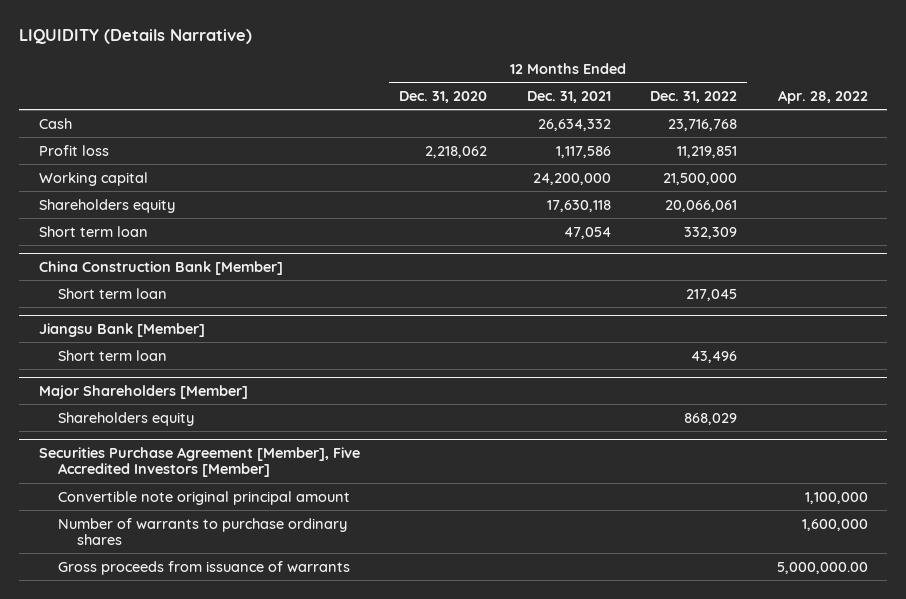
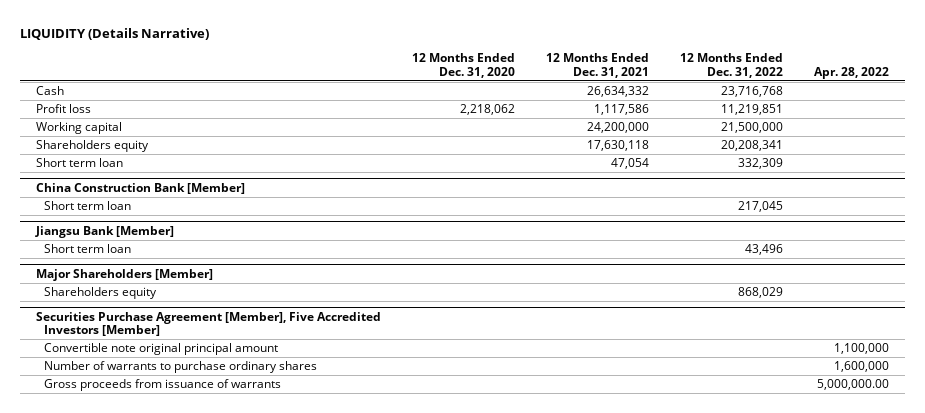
[665,199,738,212] 20,066,061 -> [721,140,784,152] 20,208,341

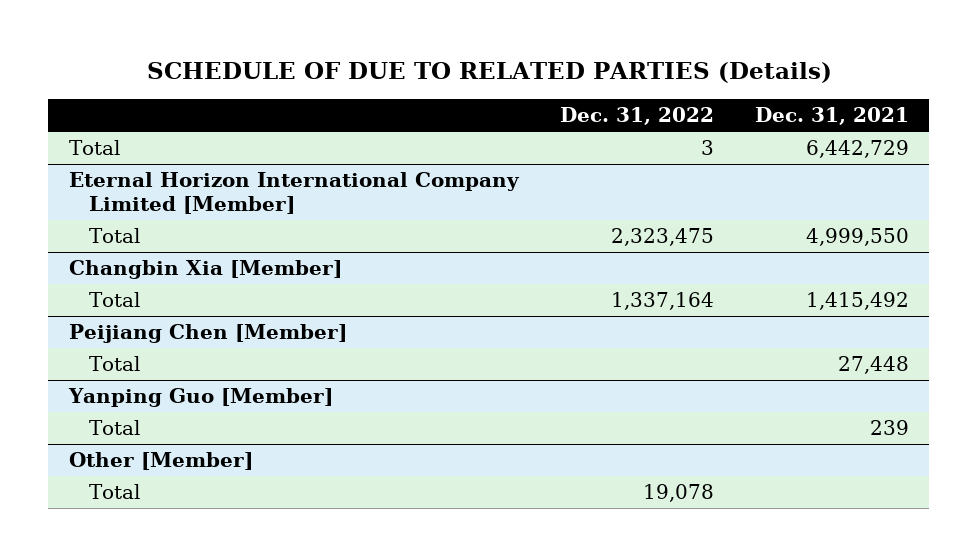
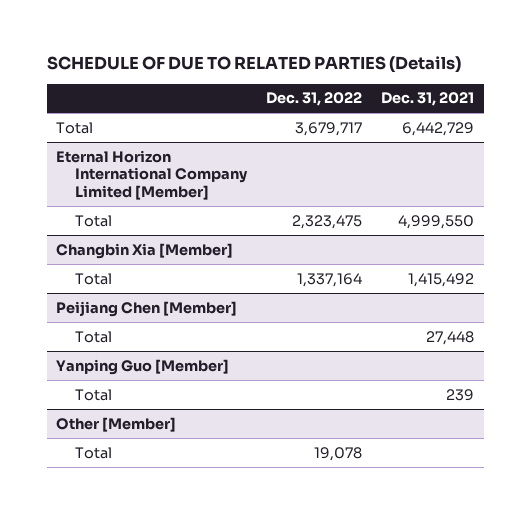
[700,140,714,156] 3 -> [295,121,363,136] 3,679,717

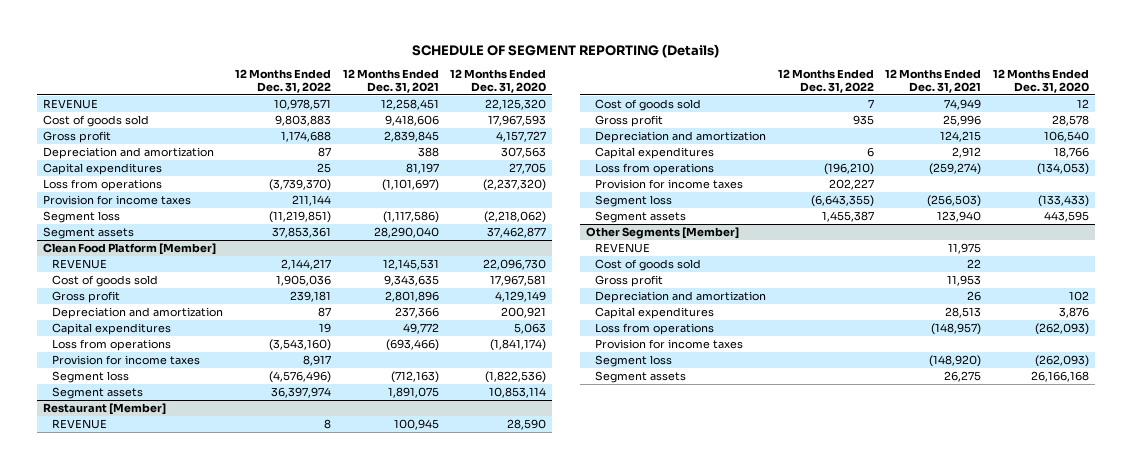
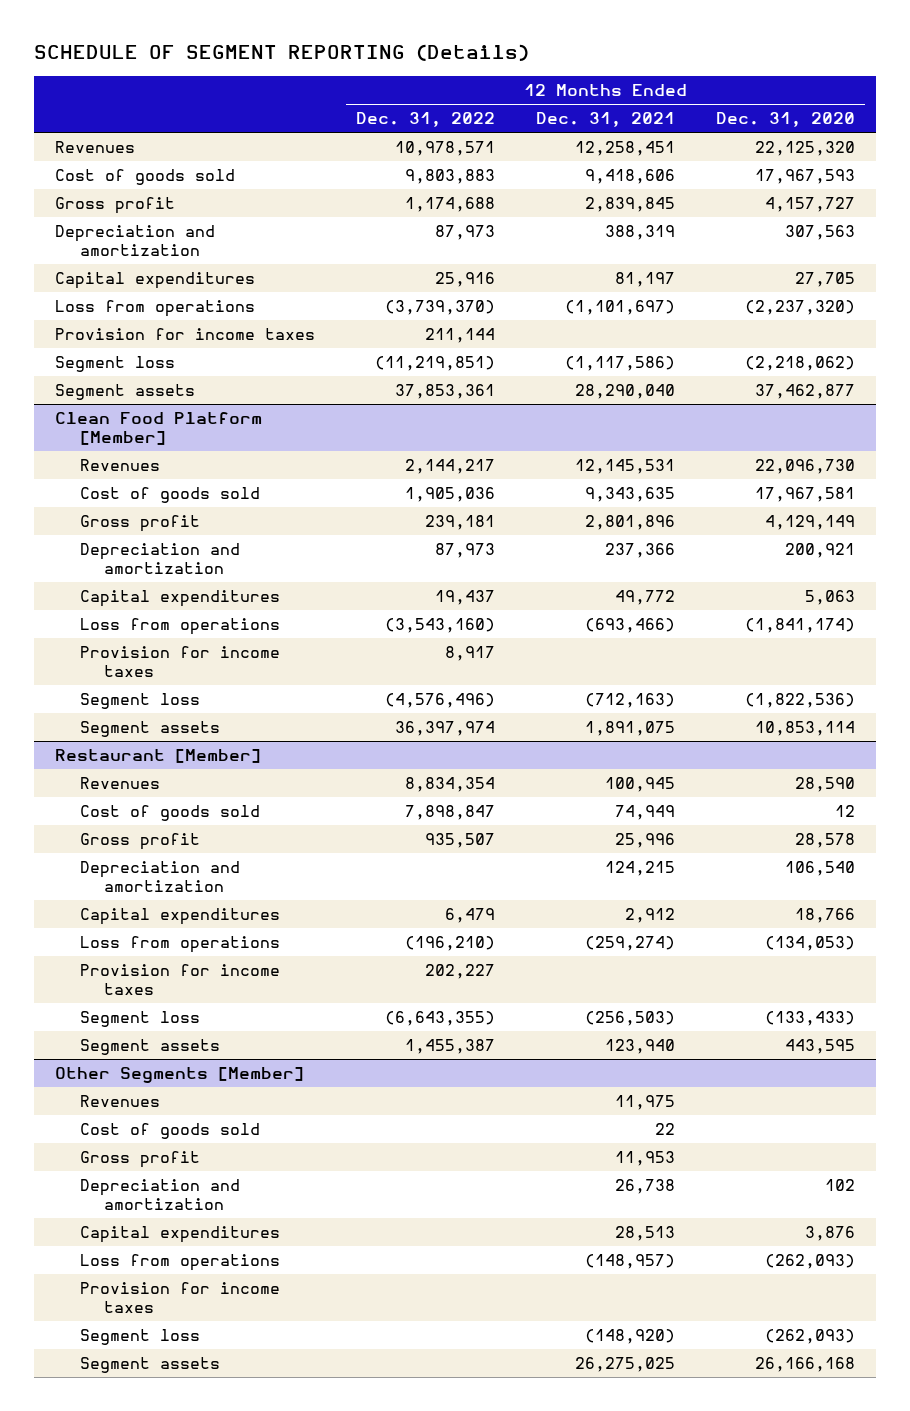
[43,99,99,110] REVENUE -> [54,141,135,154] Revenues
[318,147,332,158] 87 -> [434,225,495,241] 87,973
[417,147,439,158] 388 -> [605,225,676,241] 388,319
[317,163,332,174] 25 -> [434,272,495,288] 25,916
[52,259,108,270] REVENUE -> [79,459,160,472] Revenues
[318,307,332,318] 87 -> [434,543,495,559] 87,973
[319,323,332,334] 19 -> [434,590,495,606] 19,437
[52,419,108,430] REVENUE -> none
none -> [79,777,160,790] Revenues
[867,99,874,109] 7 -> [404,805,495,821] 7,898,847
[852,115,874,126] 935 -> [424,833,495,849] 935,507
[866,147,874,158] 6 -> [444,908,495,924] 6,479
[594,243,650,254] REVENUE -> [79,1095,160,1108] Revenues
[967,291,982,302] 26 -> [615,1179,676,1195] 26,738
[944,371,982,383] 26,275 -> [575,1357,676,1373] 26,275,025

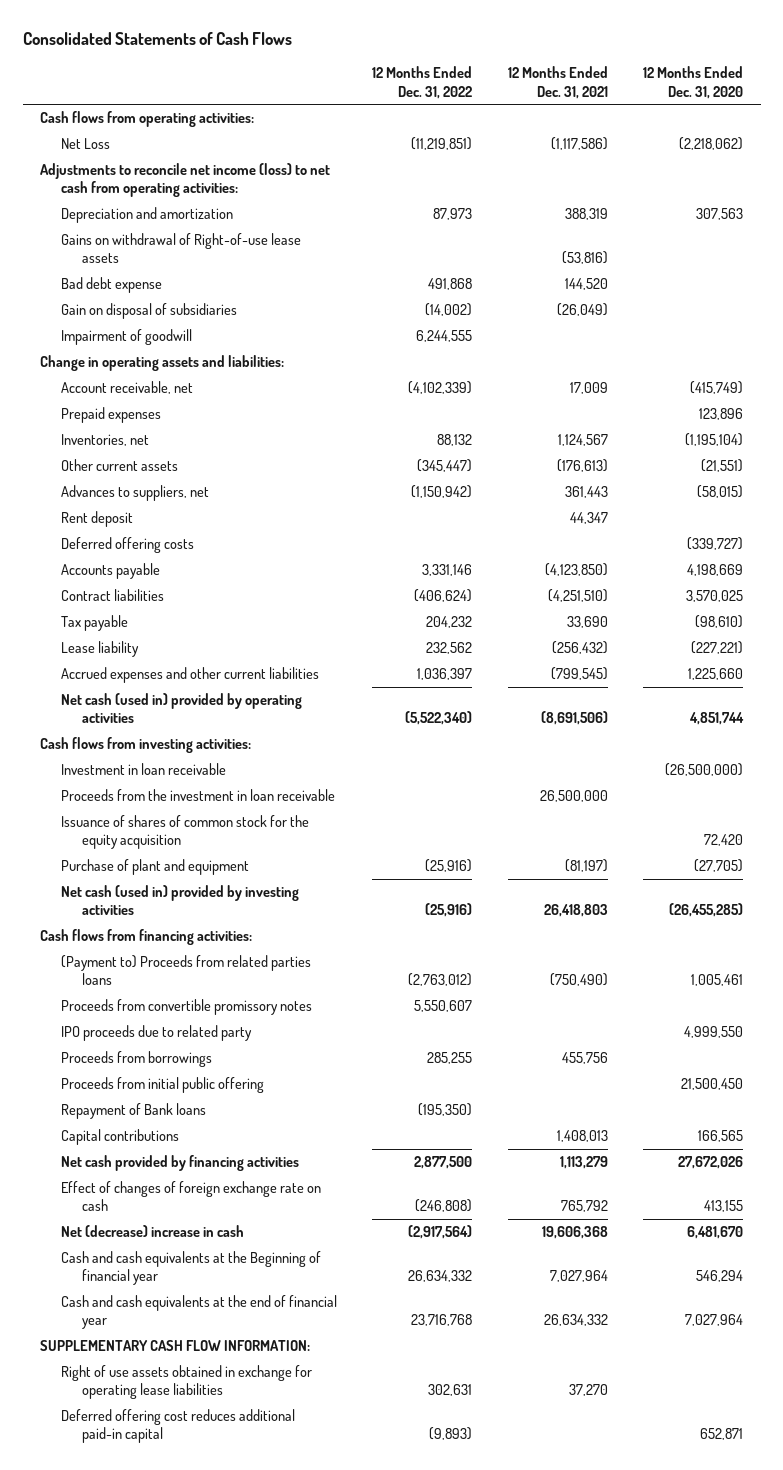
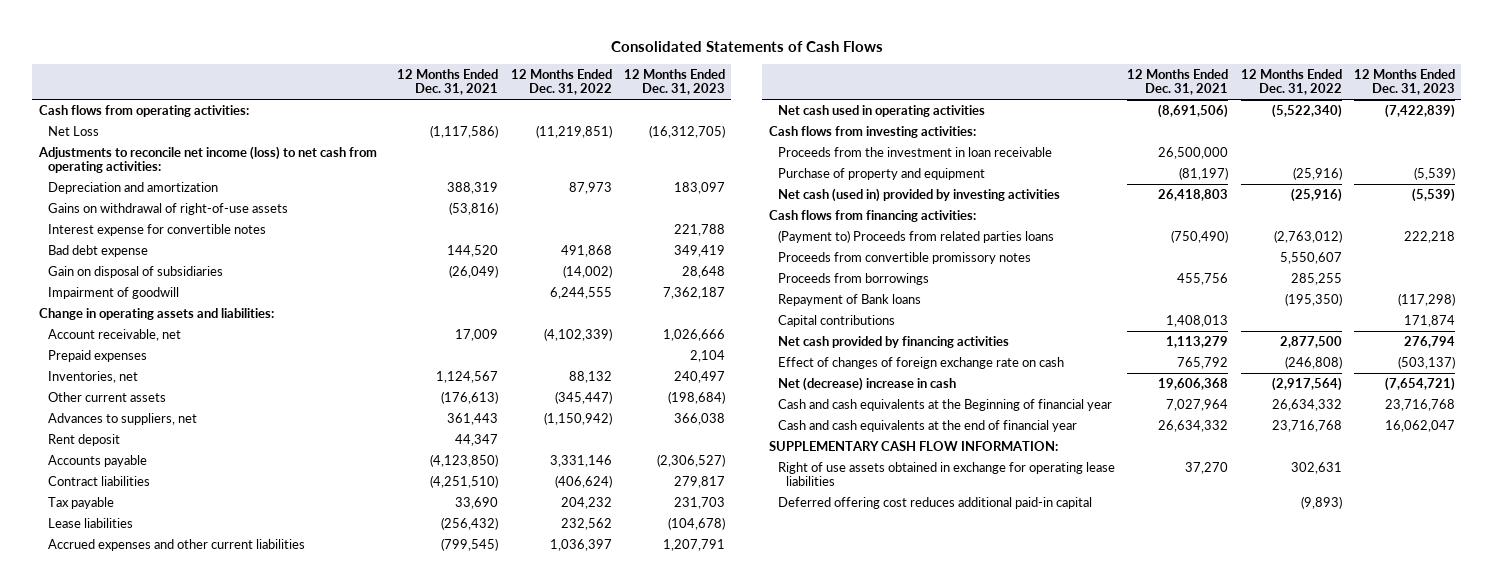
[642,66,743,99] 12 Months Ended Dec. 31, 2020 -> none
none -> [624,68,726,96] 12 Months Ended Dec. 31, 2023
[61,233,302,264] Gains on withdrawal of Right-of-use lease assets -> [47,202,288,215] Gains on withdrawal of right-of-use assets
none -> [47,223,266,236] Interest expense for convertible notes
[61,537,195,554] Deferred offering costs -> none
[61,641,140,658] Lease liability -> [47,517,133,528] Lease liabilities
[61,693,303,724] Net cash (used in) provided by operating activities -> [777,104,985,117] Net cash used in operating activities
[61,763,227,776] Investment in loan receivable -> none
[61,815,310,850] Issuance of shares of common stock for the equity acquisition -> none
[61,859,250,876] Purchase of plant and equipment -> [777,167,985,180] Purchase of property and equipment
[61,1025,253,1042] IPO proceeds due to related party -> none
[61,1077,265,1094] Proceeds from initial public offering -> none

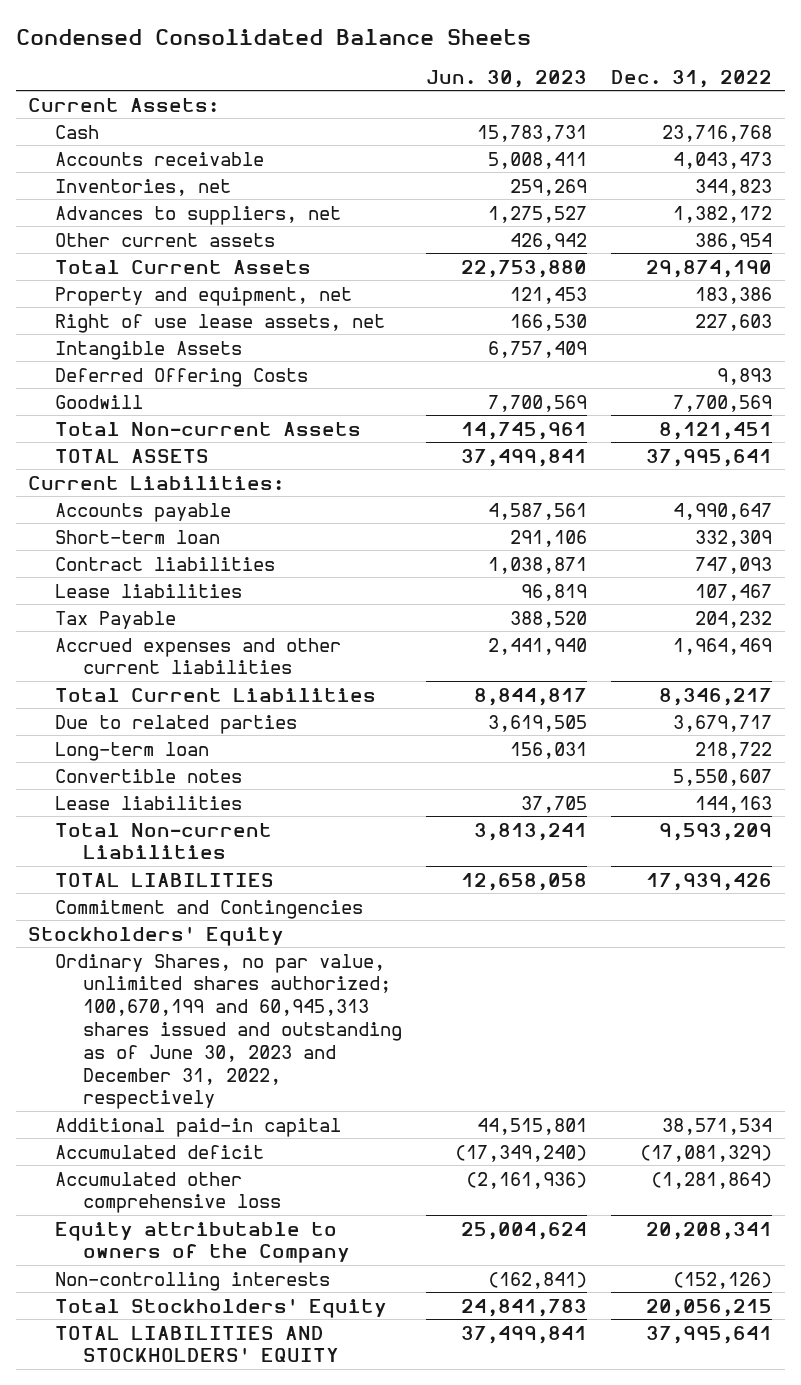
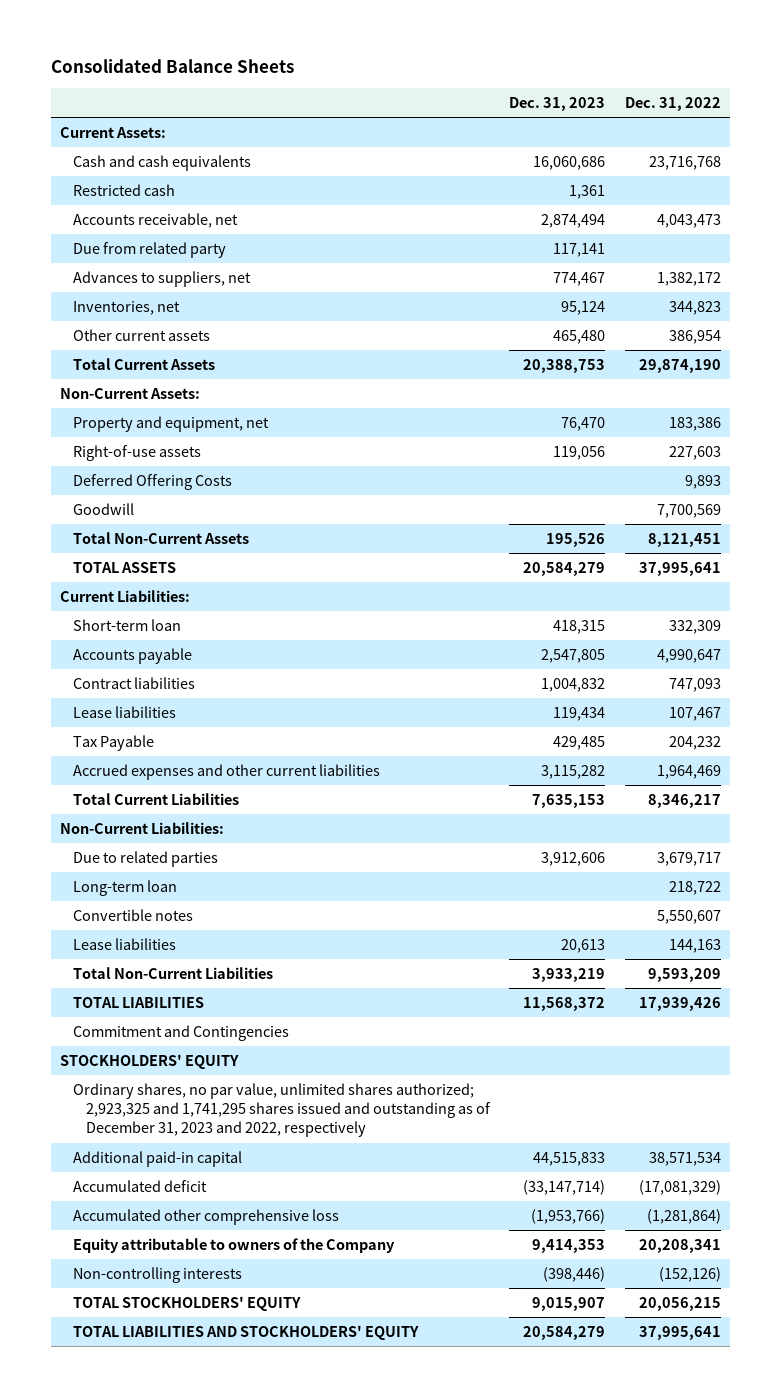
[16,28,532,45] Condensed Consolidated Balance Sheets -> [50,59,294,74] Consolidated Balance Sheets
[425,69,587,88] Jun. 30, 2023 -> none
none -> [509,97,606,112] Dec. 31, 2023
[55,124,100,139] Cash -> [72,155,251,172] Cash and cash equivalents
none -> [72,184,175,197] Restricted cash
[55,151,265,166] Accounts receivable -> [72,213,238,229] Accounts receivable, net
none -> [72,242,226,259] Due from related party
[55,178,232,196] Inventories, net -> [72,301,180,316] Inventories, net
none -> [60,388,201,400] Non-Current Assets:
[55,340,243,360] Intangible Assets -> none
[55,313,386,333] Right of use lease assets, net -> [72,445,201,462] Right-of-use assets
[55,421,362,436] Total Non-current Assets -> [72,532,249,545] Total Non-Current Assets
[55,502,232,522] Accounts payable -> [72,648,192,665] Accounts payable
none -> [60,822,225,835] Non-Current Liabilities:
[55,822,273,860] Total Non-current Liabilities -> [72,967,273,980] Total Non-Current Liabilities
[28,925,285,946] Stockholders' Equity -> [60,1054,240,1070] STOCKHOLDERS' EQUITY
[55,953,402,1110] Ordinary Shares, no par value, unlimited shares authorized; 100,670,199 and 60,945,313 shares issued and outstanding as of June 30, 2023 and December 31, 2022, respectively -> [72,1083,491,1138] Ordinary shares, no par value, unlimited shares authorized; 2,923,325 and 1,741,295 shares issued and outstanding as of December 31, 2023 and 2022, respectively
[55,1297,388,1318] Total Stockholders' Equity -> [72,1296,301,1312] TOTAL STOCKHOLDERS' EQUITY

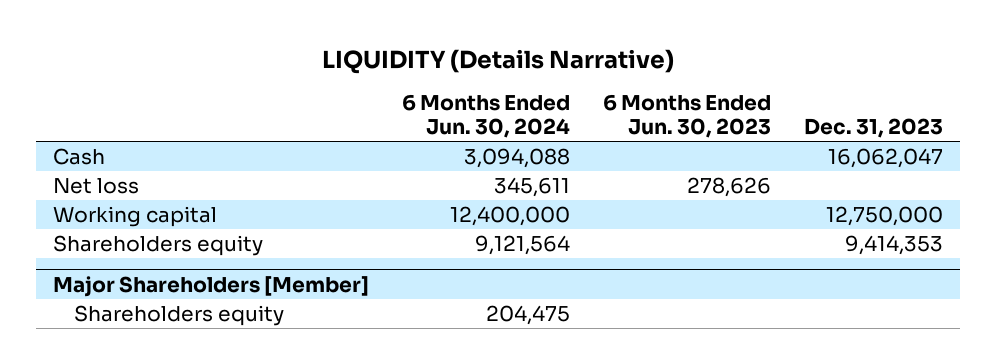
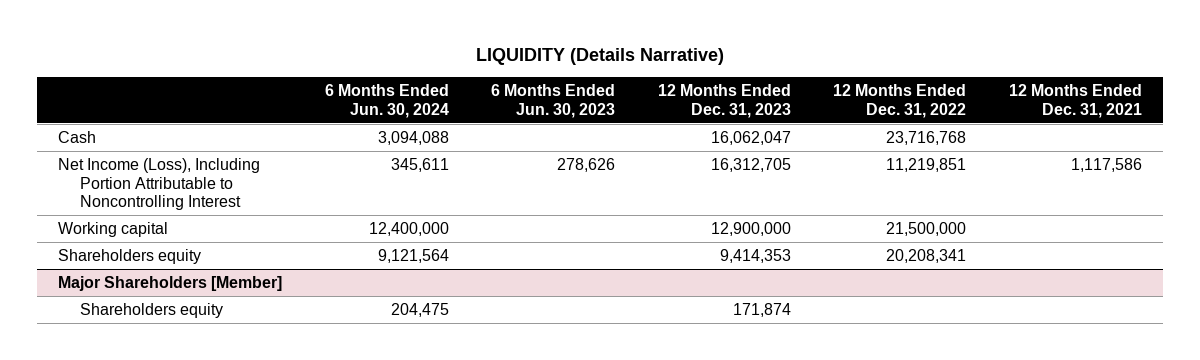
[804,117,944,138] Dec. 31, 2023 -> none
none -> [657,83,791,118] 12 Months Ended Dec. 31, 2023
none -> [833,83,967,118] 12 Months Ended Dec. 31, 2022
none -> [1008,83,1142,118] 12 Months Ended Dec. 31, 2021
[52,177,139,194] Net loss -> [58,157,261,211] Net Income (Loss), Including Portion Attributable to Noncontrolling Interest

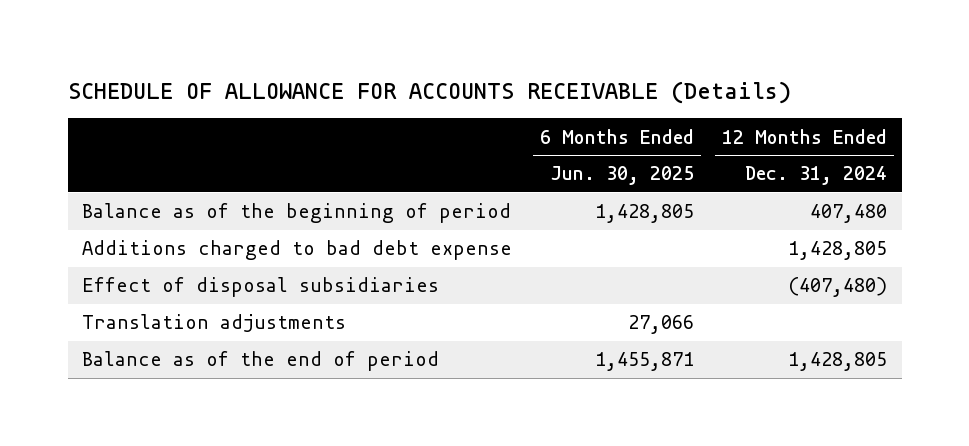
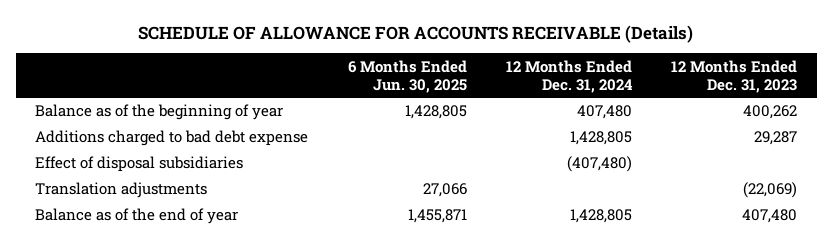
none -> [671,59,798,93] 12 Months Ended Dec. 31, 2023
[81,203,511,224] Balance as of the beginning of period -> [35,104,284,121] Balance as of the beginning of year
[81,351,439,372] Balance as of the end of period -> [35,208,239,225] Balance as of the end of year

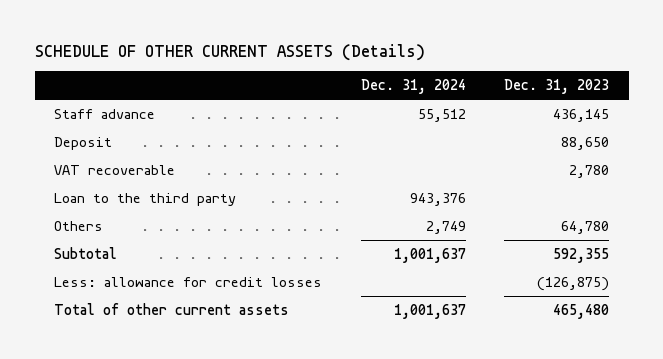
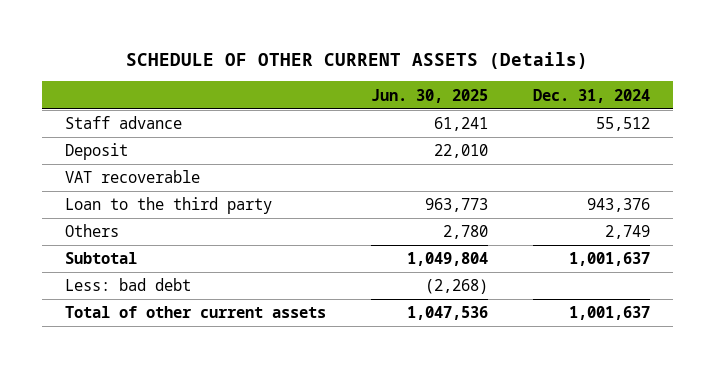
[504,79,610,95] Dec. 31, 2023 -> none
none -> [370,88,488,103] Jun. 30, 2025
[53,276,322,287] Less: allowance for credit losses -> [64,278,191,292] Less: bad debt

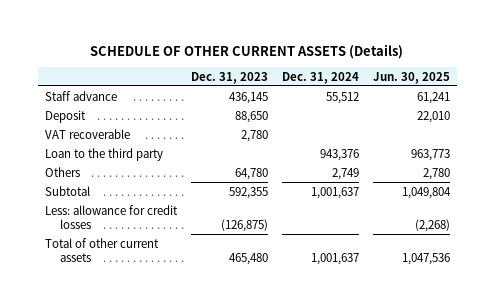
none -> [190,71,268,84] Dec. 31, 2023
[64,278,191,292] Less: bad debt -> [44,204,178,229] Less: allowance for credit losses

